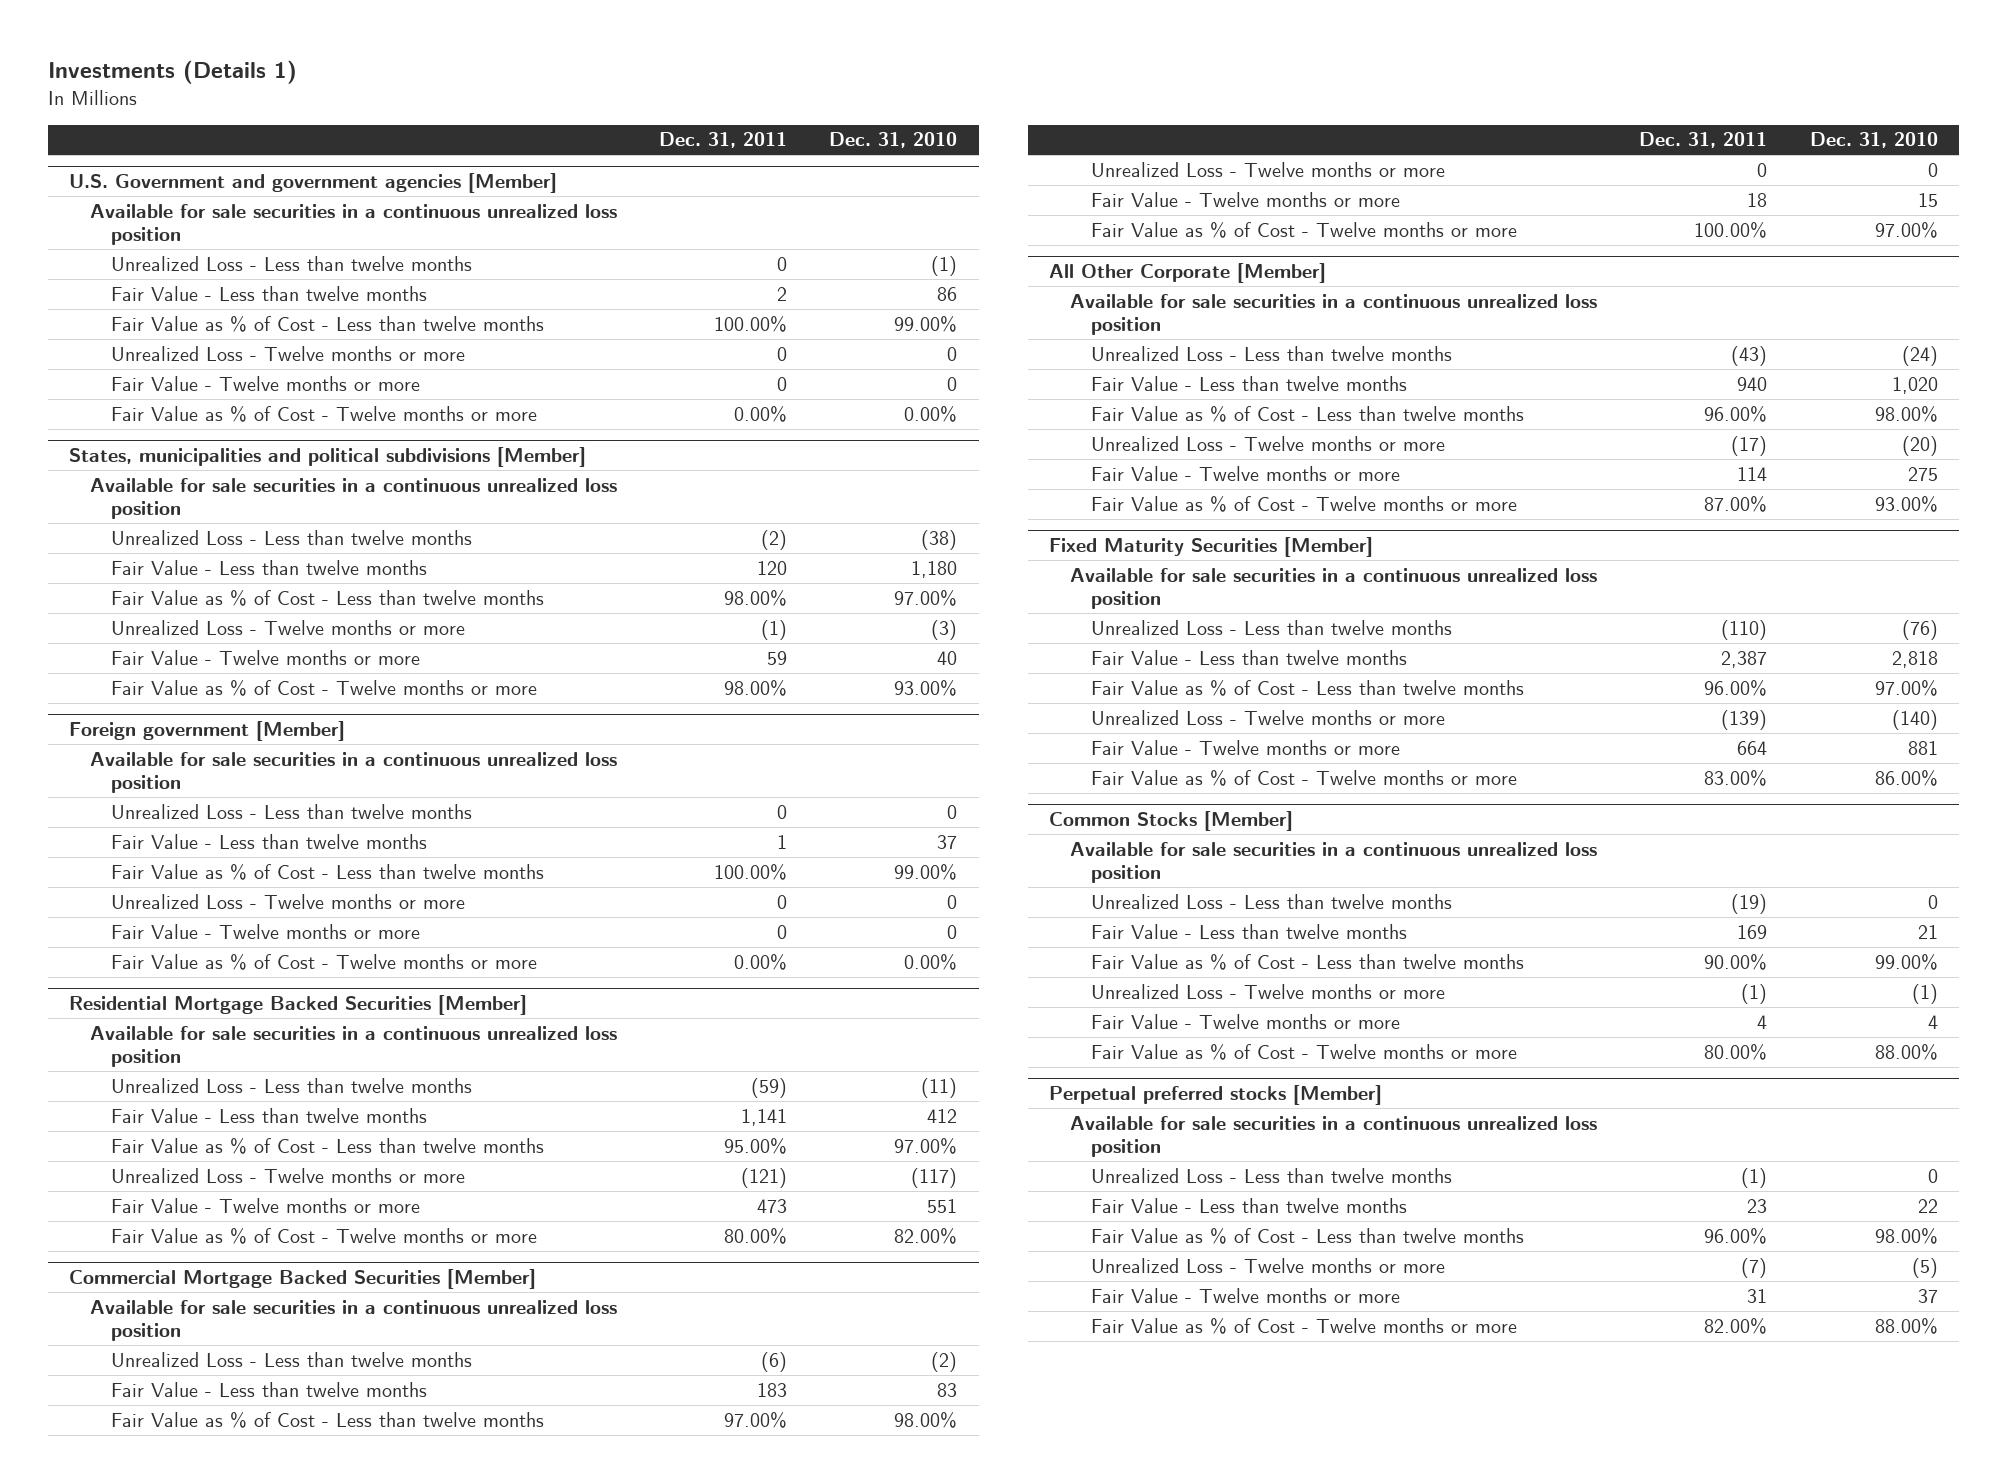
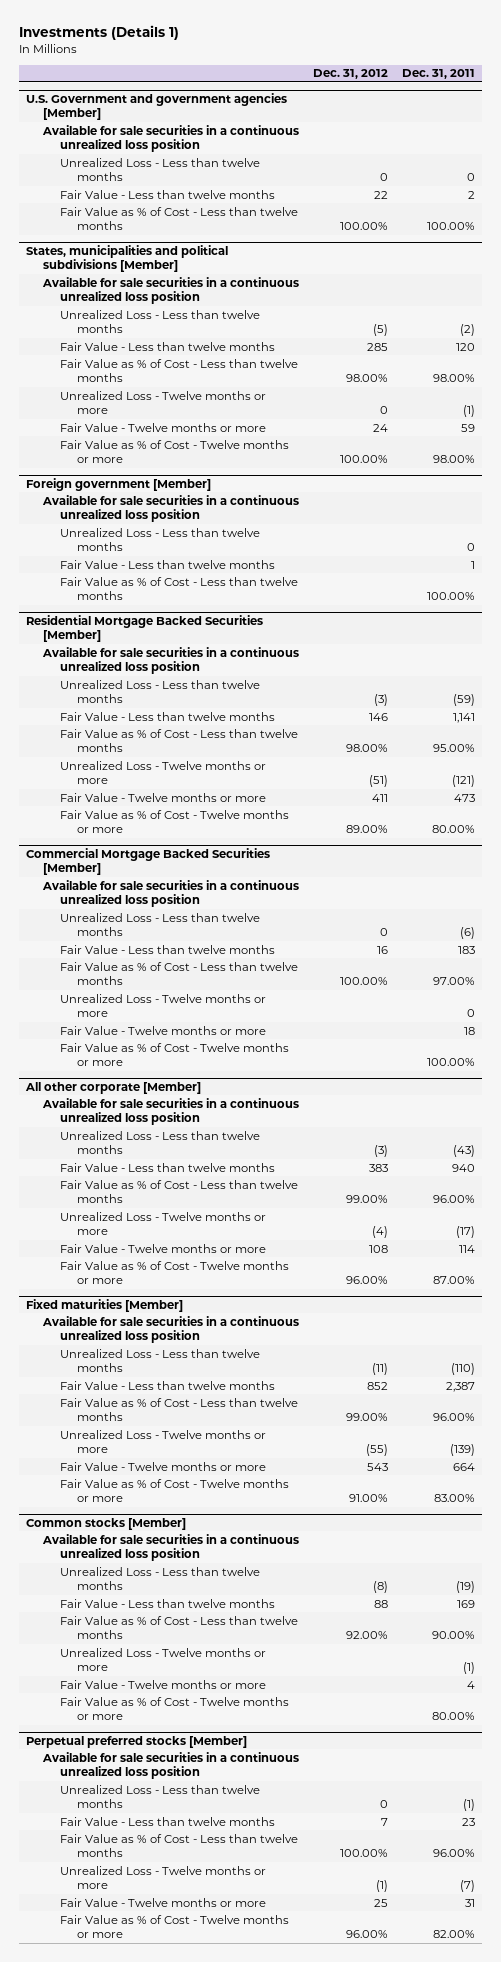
[829,132,958,149] Dec. 31, 2010 -> none
none -> [312,69,388,80] Dec. 31, 2012
[110,345,465,361] Unrealized Loss - Twelve months or more -> none
[110,375,420,391] Fair Value - Twelve months or more -> none
[110,405,537,422] Fair Value as % of Cost - Twelve months or more -> none
[110,893,465,909] Unrealized Loss - Twelve months or more -> none
[110,923,420,939] Fair Value - Twelve months or more -> none
[110,953,537,970] Fair Value as % of Cost - Twelve months or more -> none
[1049,263,1327,284] All Other Corporate [Member] -> [25,1081,202,1094] All other corporate [Member]
[1049,537,1374,558] Fixed Maturity Securities [Member] -> none
none -> [26,1298,184,1312] Fixed maturities [Member]
[1049,811,1294,832] Common Stocks [Member] -> [26,1517,187,1530] Common stocks [Member]

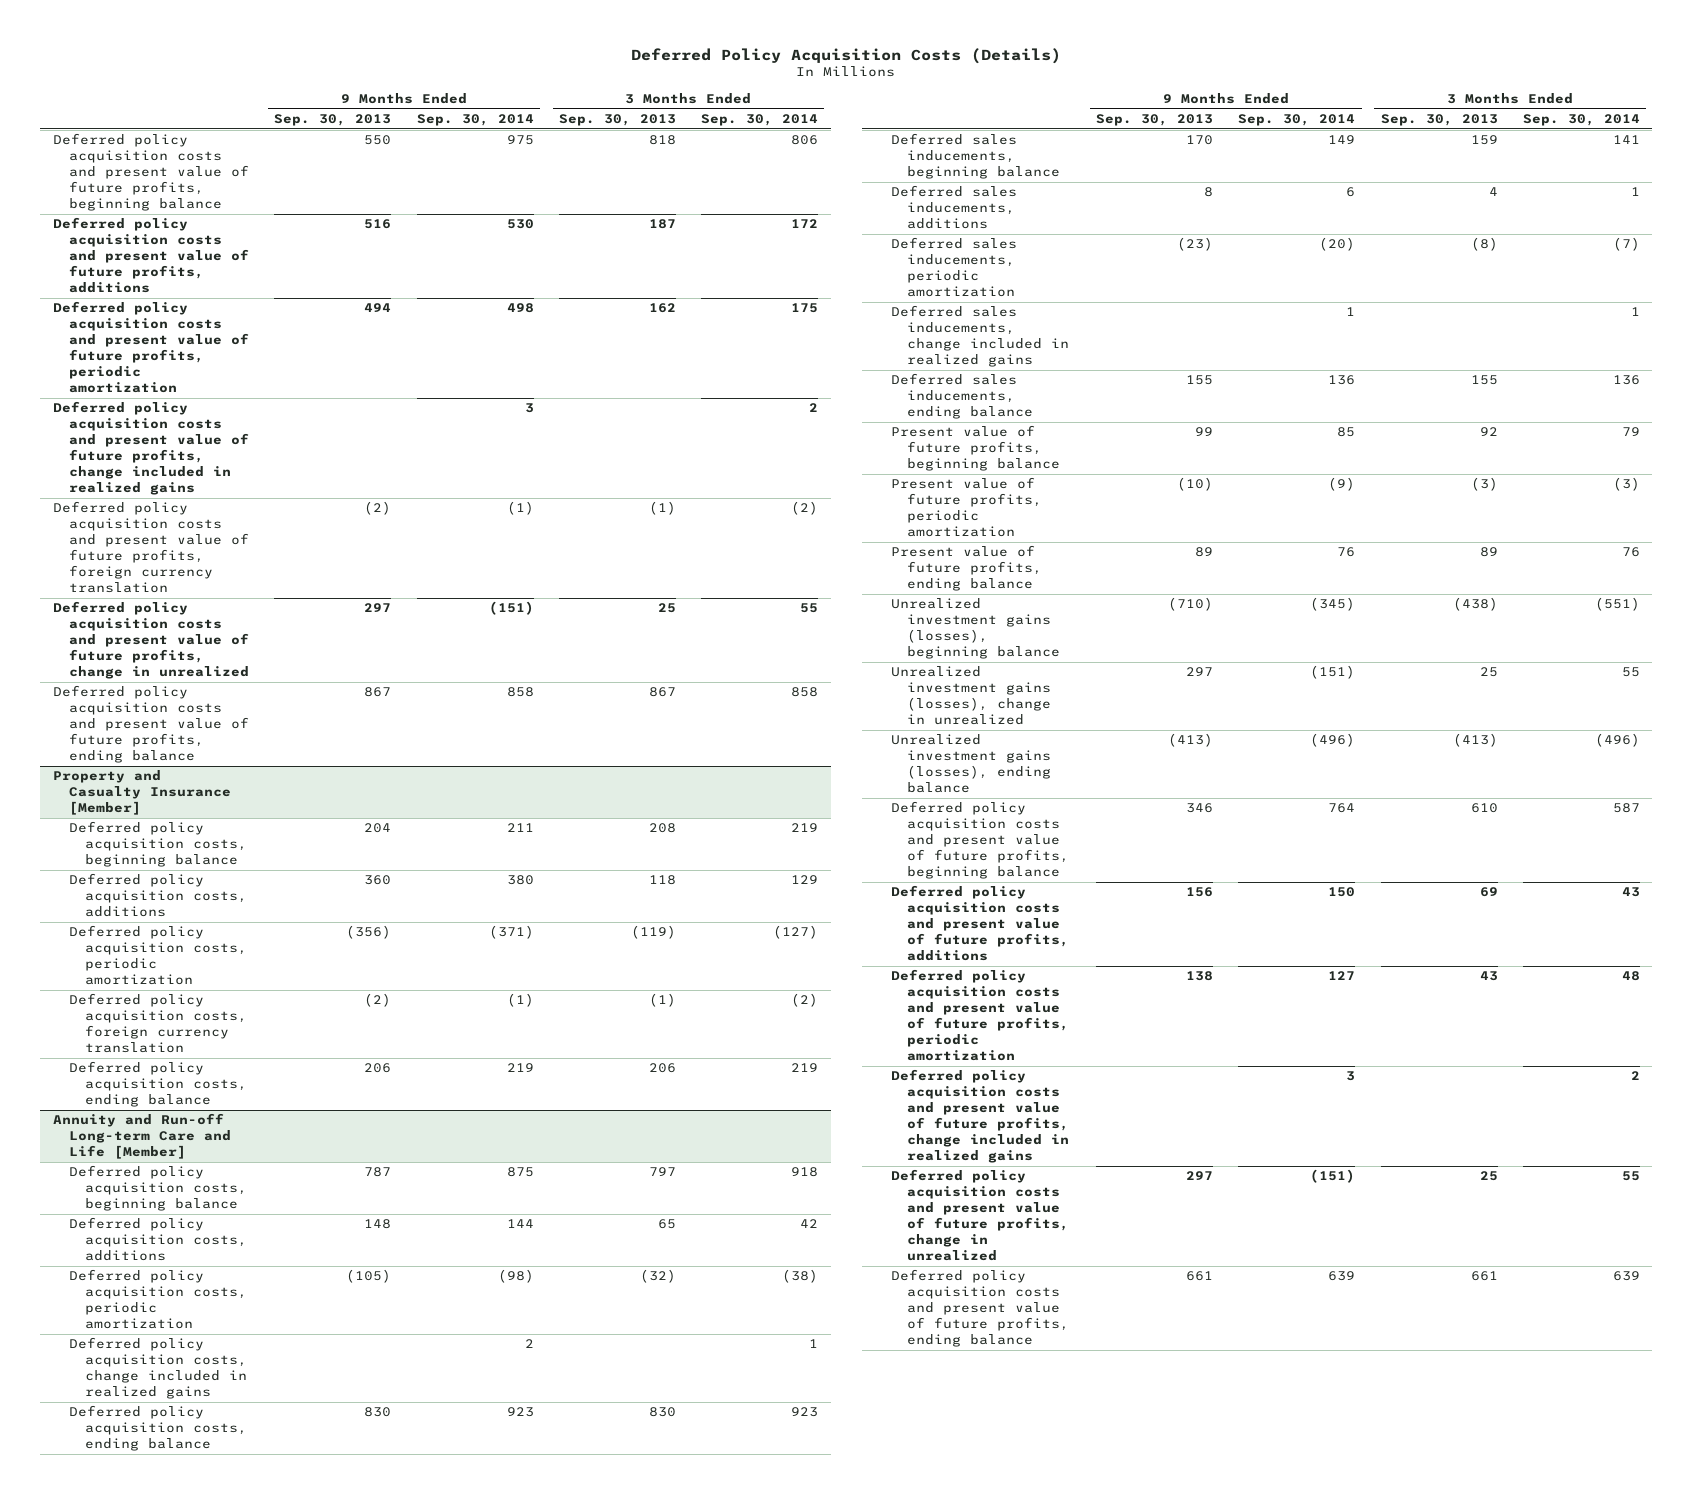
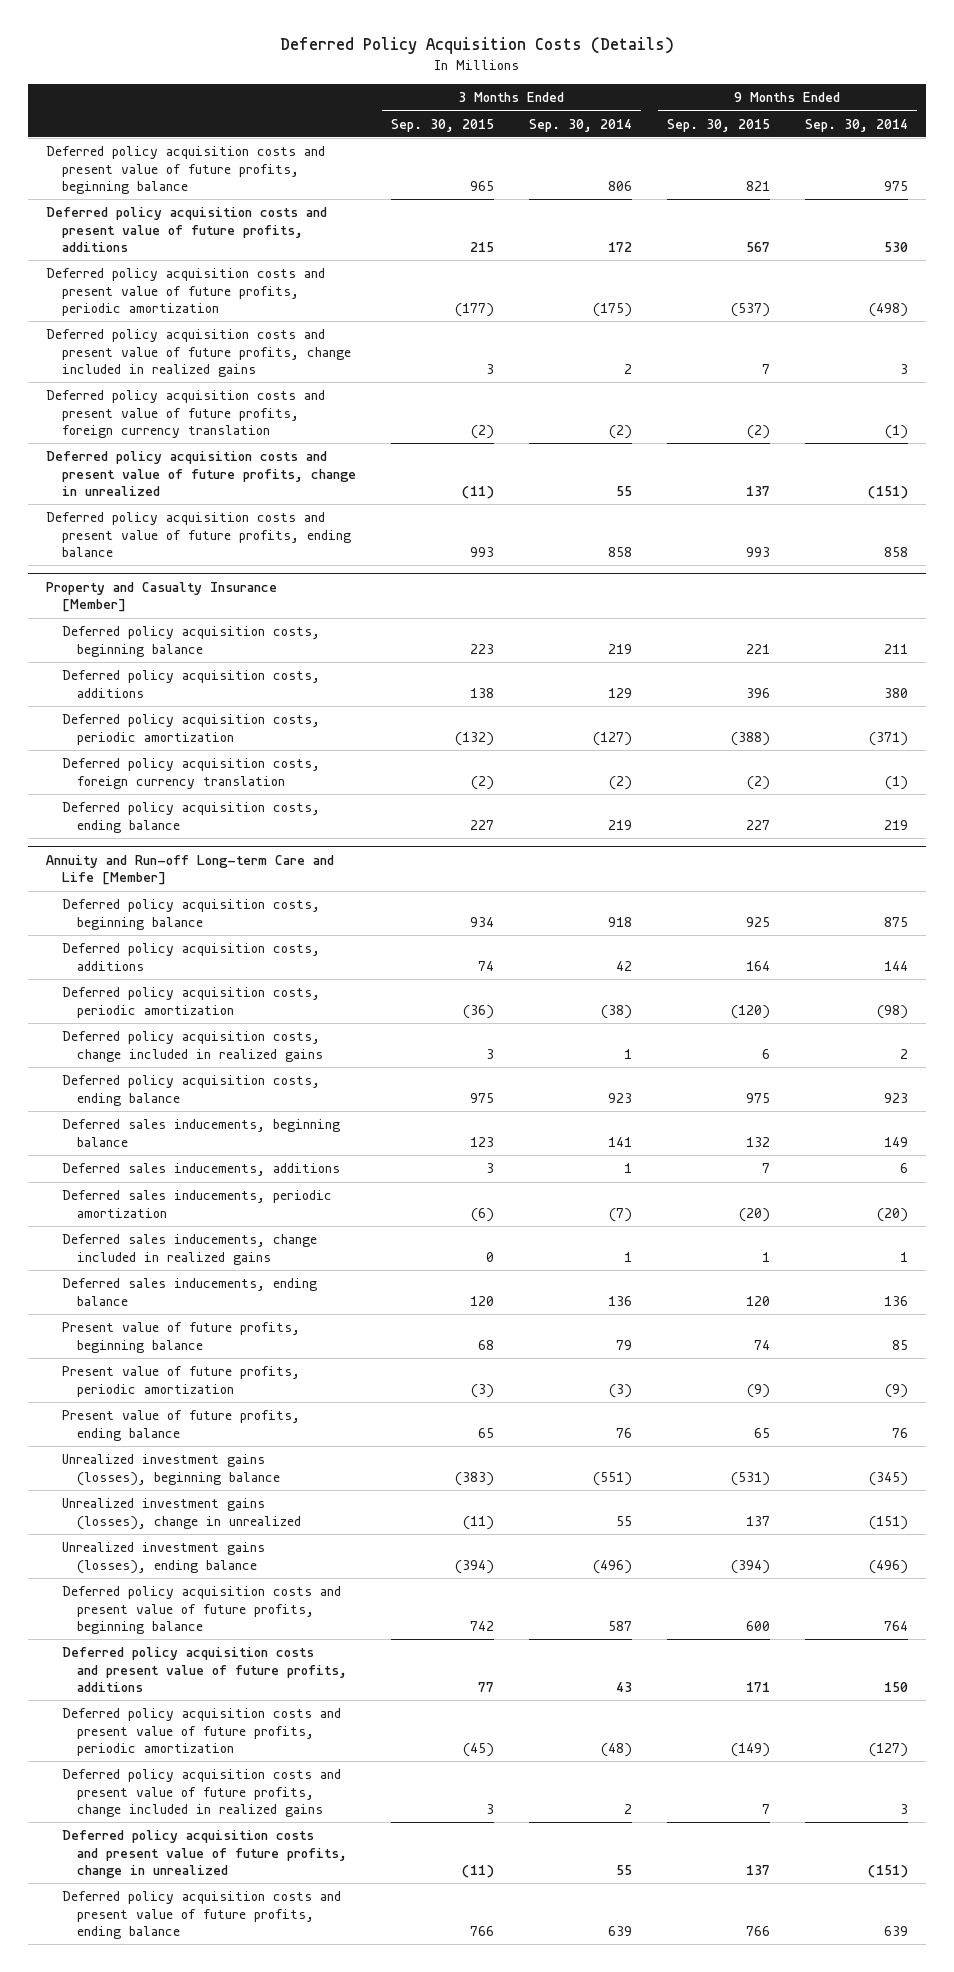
[274,113,392,126] Sep. 30, 2013 -> none
[558,113,676,126] Sep. 30, 2013 -> none
none -> [390,118,494,132] Sep. 30, 2015
none -> [666,118,770,132] Sep. 30, 2015
[506,303,534,314] 498 -> [868,302,908,317] (498)
[791,303,819,314] 175 -> [592,302,632,317] (175)
[1328,971,1356,981] 127 -> [868,1742,908,1757] (127)
[1621,971,1640,982] 48 -> [600,1742,632,1757] (48)

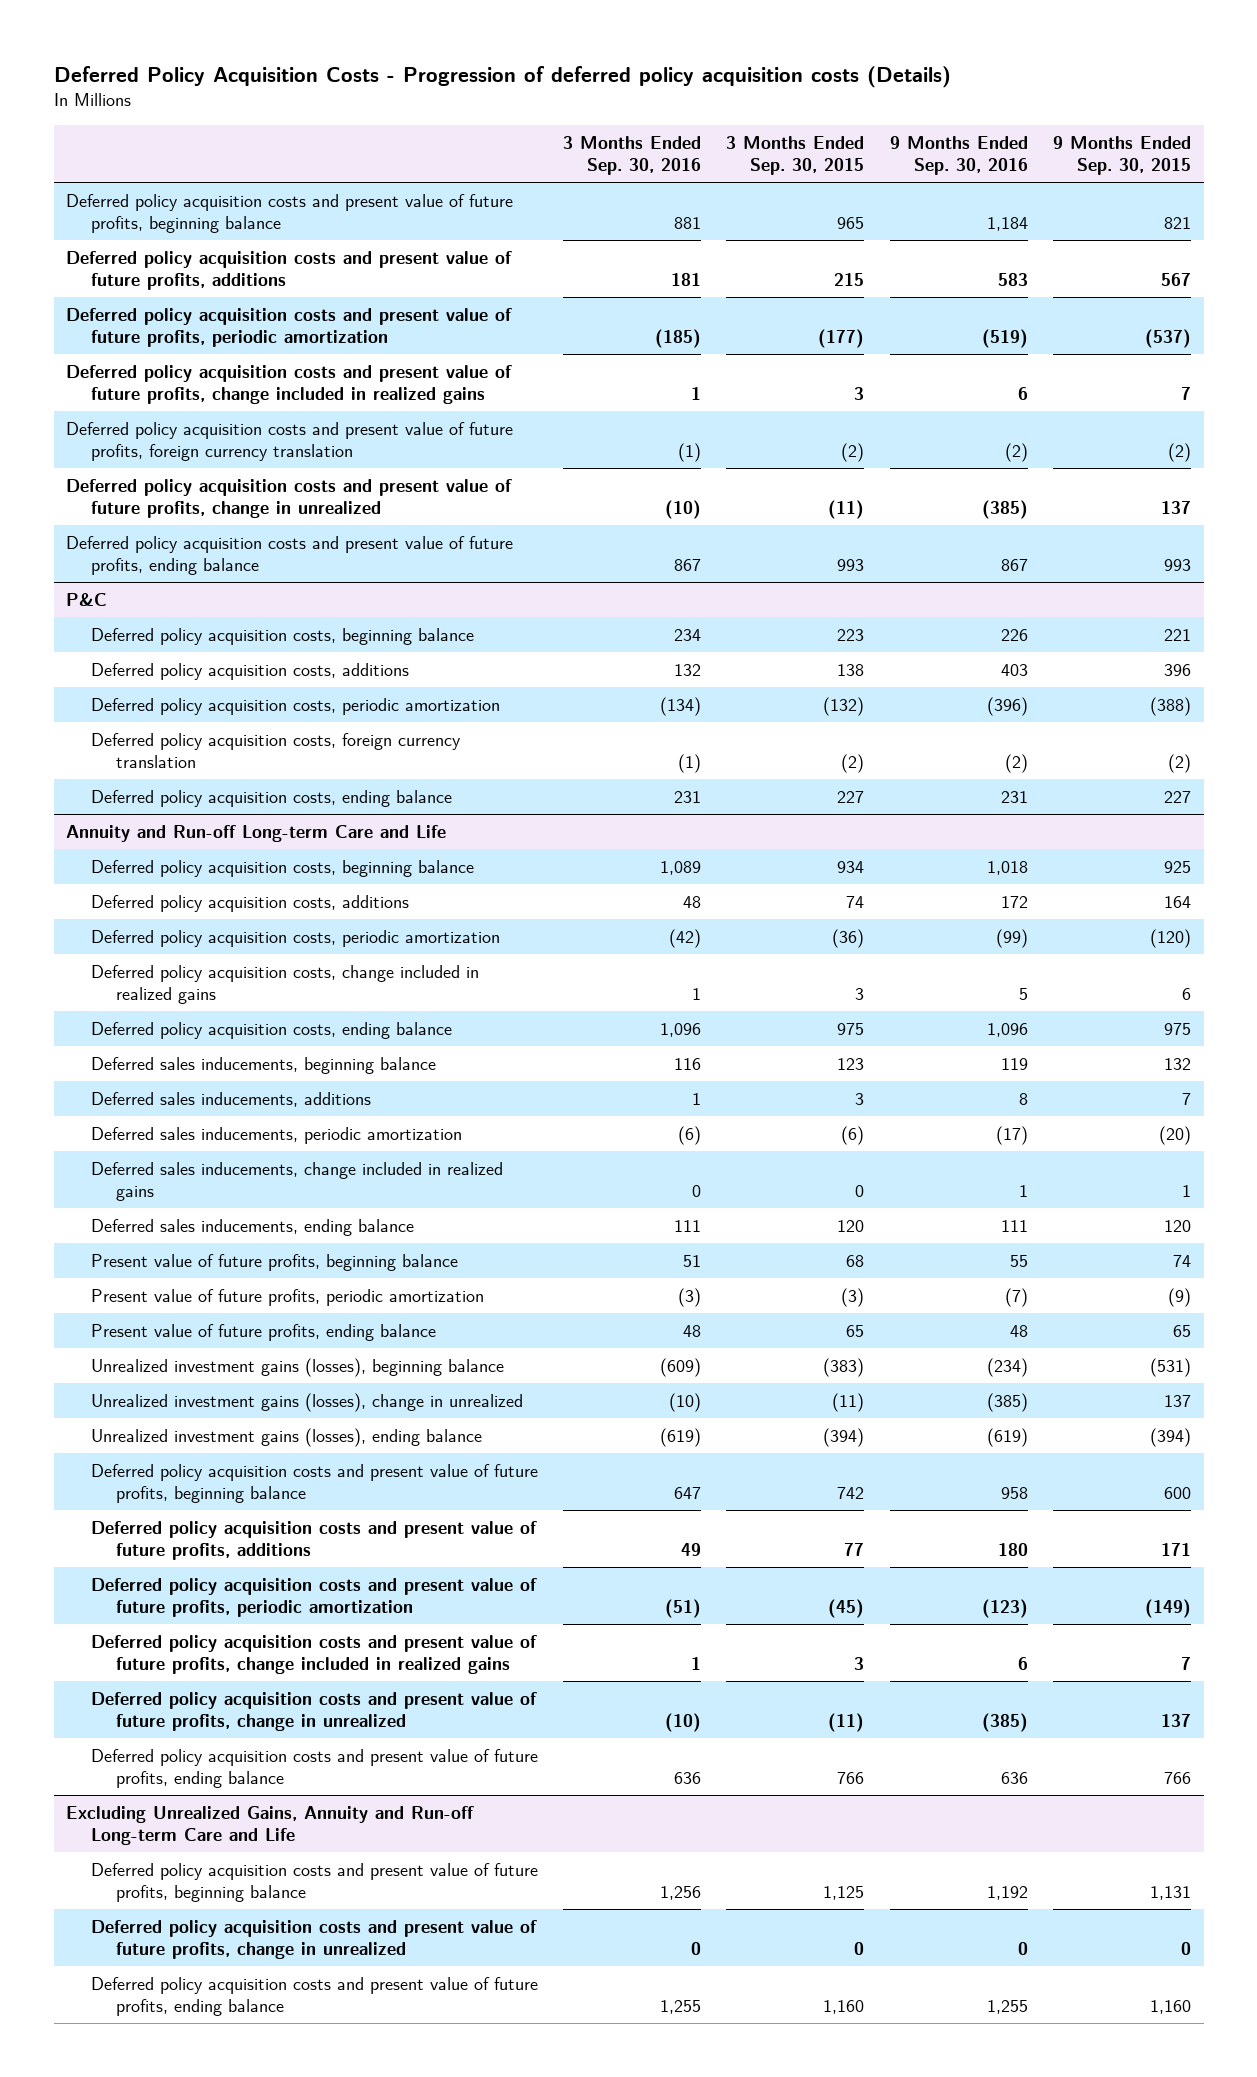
[279,37,674,55] Deferred Policy Acquisition Costs (Details) -> [53,65,951,88] Deferred Policy Acquisition Costs - Progression of deferred policy acquisition costs (Details)
[528,118,632,132] Sep. 30, 2014 -> none
[804,118,908,132] Sep. 30, 2014 -> none
none -> [563,135,702,175] 3 Months Ended Sep. 30, 2016
none -> [889,135,1028,175] 9 Months Ended Sep. 30, 2016
[45,581,277,613] Property and Casualty Insurance [Member] -> [66,593,108,607] P&C
[45,854,334,886] Annuity and Run-off Long-term Care and Life [Member] -> [66,825,447,843] Annuity and Run-off Long-term Care and Life
none -> [66,1806,475,1846] Excluding Unrealized Gains, Annuity and Run-off Long-term Care and Life
none -> [91,1863,539,1903] Deferred policy acquisition costs and present value of future profits, beginning balance
none -> [91,1920,538,1960] Deferred policy acquisition costs and present value of future profits, change in unrealized
none -> [91,1977,539,2017] Deferred policy acquisition costs and present value of future profits, ending balance

